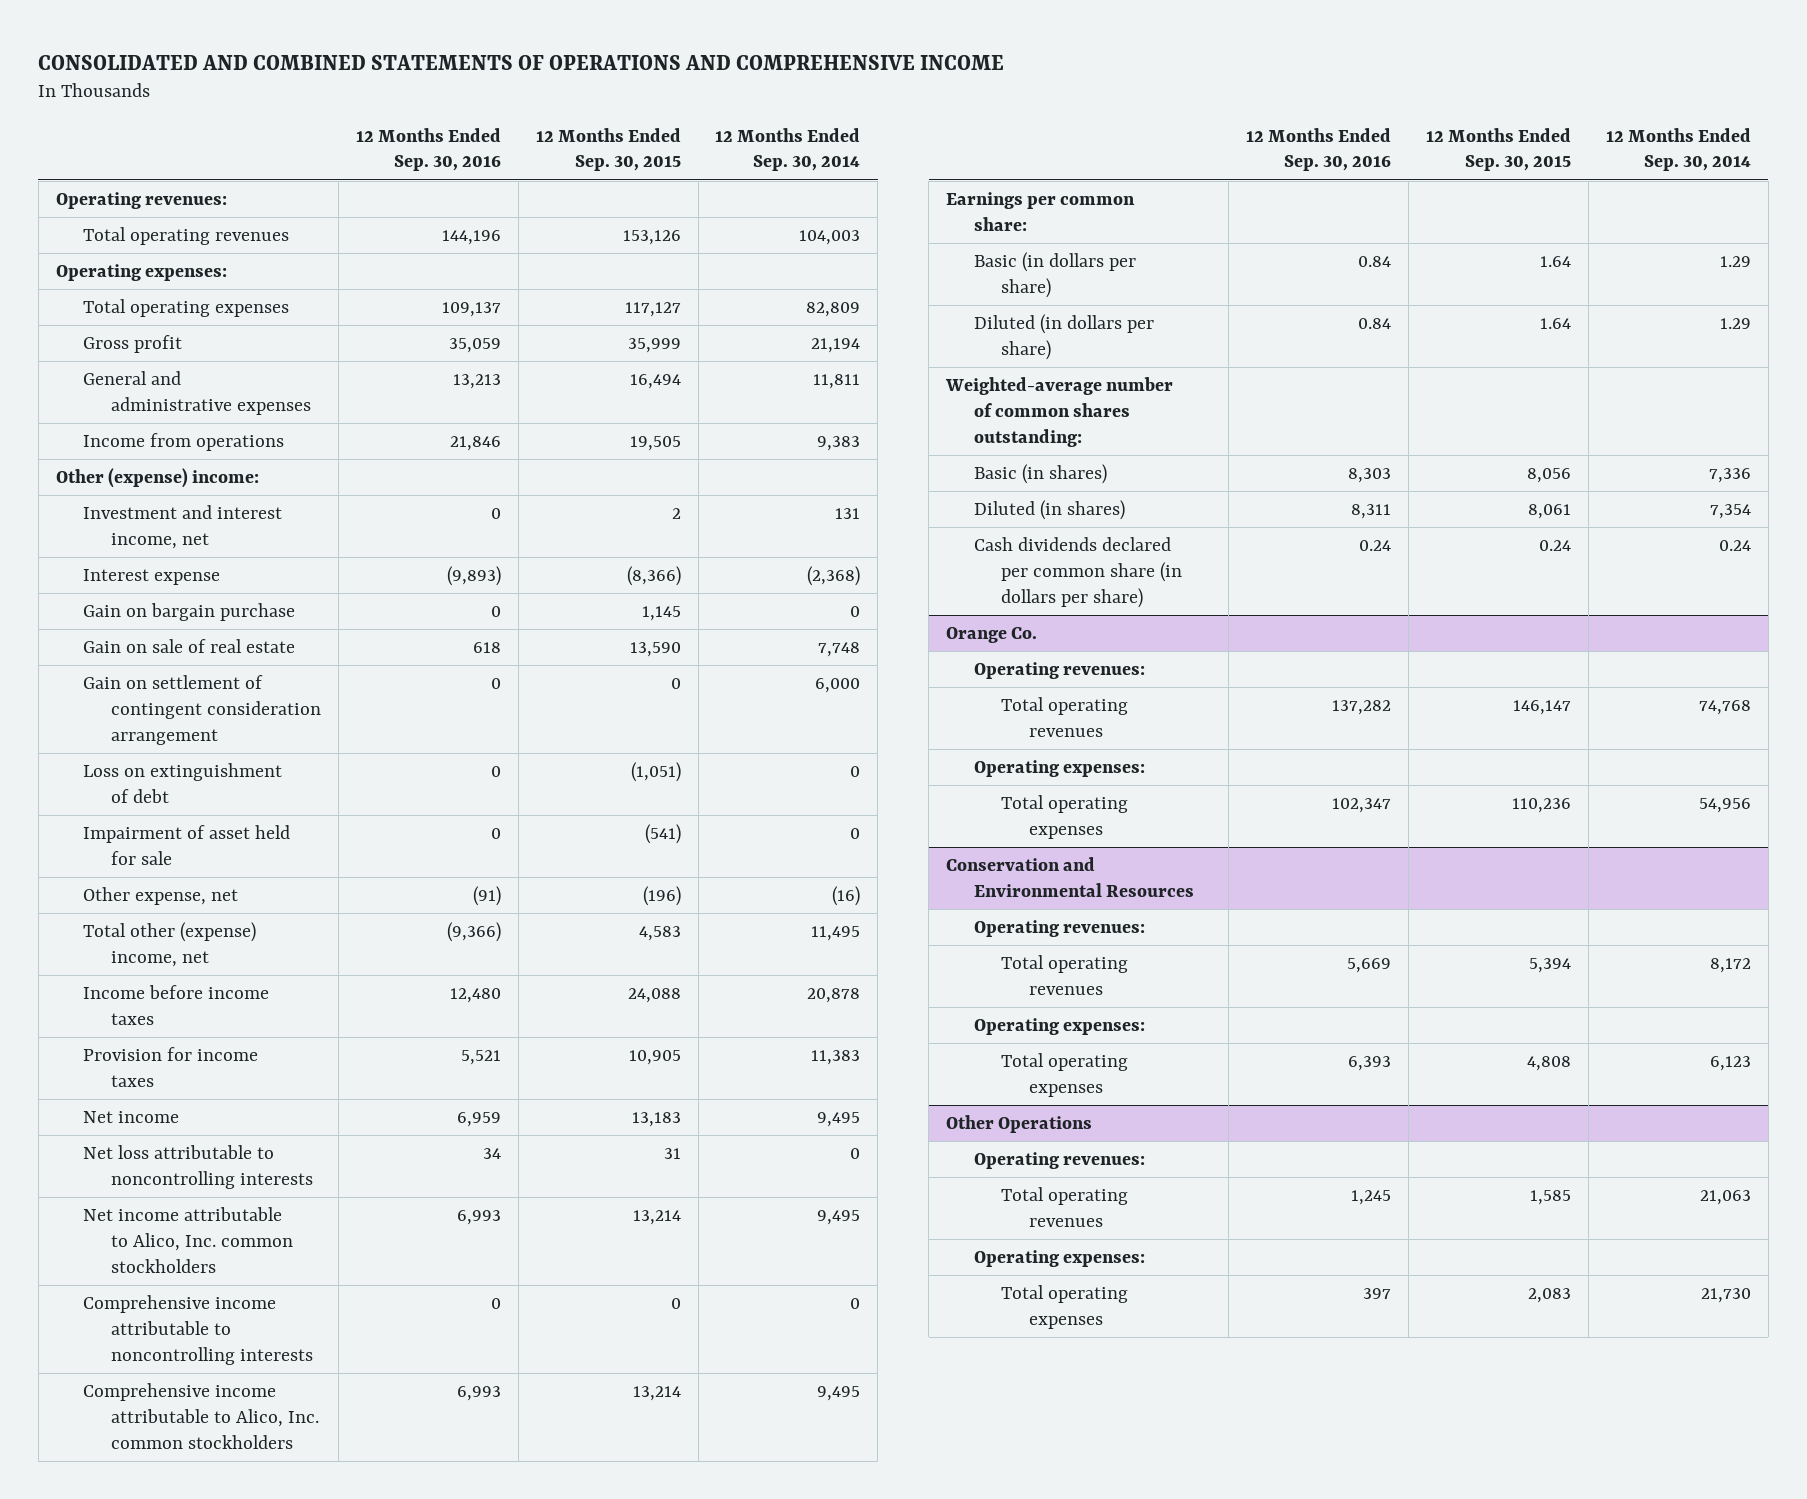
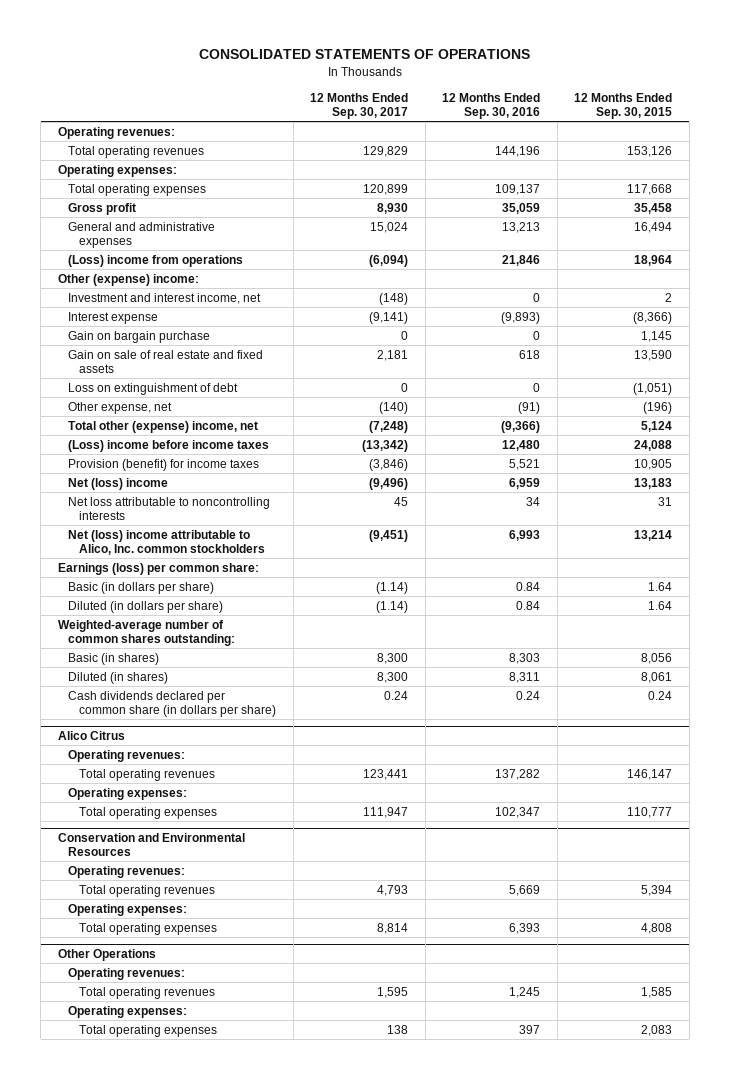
[38,54,1005,70] CONSOLIDATED AND COMBINED STATEMENTS OF OPERATIONS AND COMPREHENSIVE INCOME -> [198,49,530,60] CONSOLIDATED STATEMENTS OF OPERATIONS
[715,127,861,172] 12 Months Ended Sep. 30, 2014 -> none
none -> [310,92,409,120] 12 Months Ended Sep. 30, 2017
[624,301,681,317] 117,127 -> [627,183,673,195] 117,668
[627,337,681,353] 35,999 -> [634,202,673,214] 35,458
[83,432,285,451] Income from operations -> [68,254,244,267] (Loss) income from operations
[629,435,681,451] 19,505 -> [634,254,673,266] 18,964
[83,674,321,745] Gain on settlement of contingent consideration arrangement -> none
[83,638,296,653] Gain on sale of real estate -> [68,349,264,373] Gain on sale of real estate and fixed assets
[83,824,291,865] Impairment of asset held for sale -> none
[638,925,681,941] 4,583 -> [641,420,673,432] 5,124
[83,984,270,1025] Income before income taxes -> [68,439,270,452] (Loss) income before income taxes
[83,1046,259,1087] Provision for income taxes -> [68,458,260,471] Provision (benefit) for income taxes
[83,1110,180,1123] Net income -> [68,477,169,490] Net (loss) income
[83,1294,313,1365] Comprehensive income attributable to noncontrolling interests -> none
[83,1382,319,1449] Comprehensive income attributable to Alico, Inc. common stockholders -> none
[83,1206,293,1273] Net income attributable to Alico, Inc. common stockholders -> [68,529,266,555] Net (loss) income attributable to Alico, Inc. common stockholders
[946,191,1136,231] Earnings per common share: -> [57,562,259,575] Earnings (loss) per common share:
[946,626,1038,643] Orange Co. -> [57,730,125,740] Alico Citrus
[1511,797,1571,813] 110,236 -> [627,806,673,818] 110,777

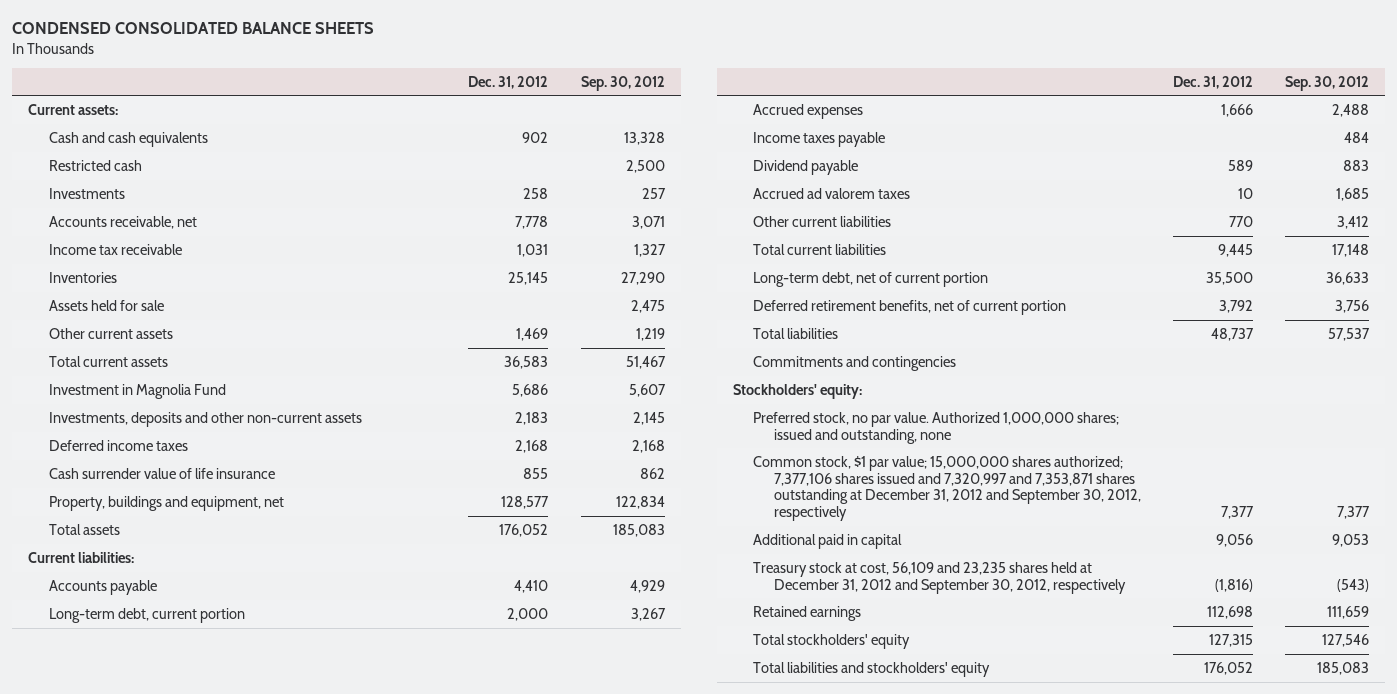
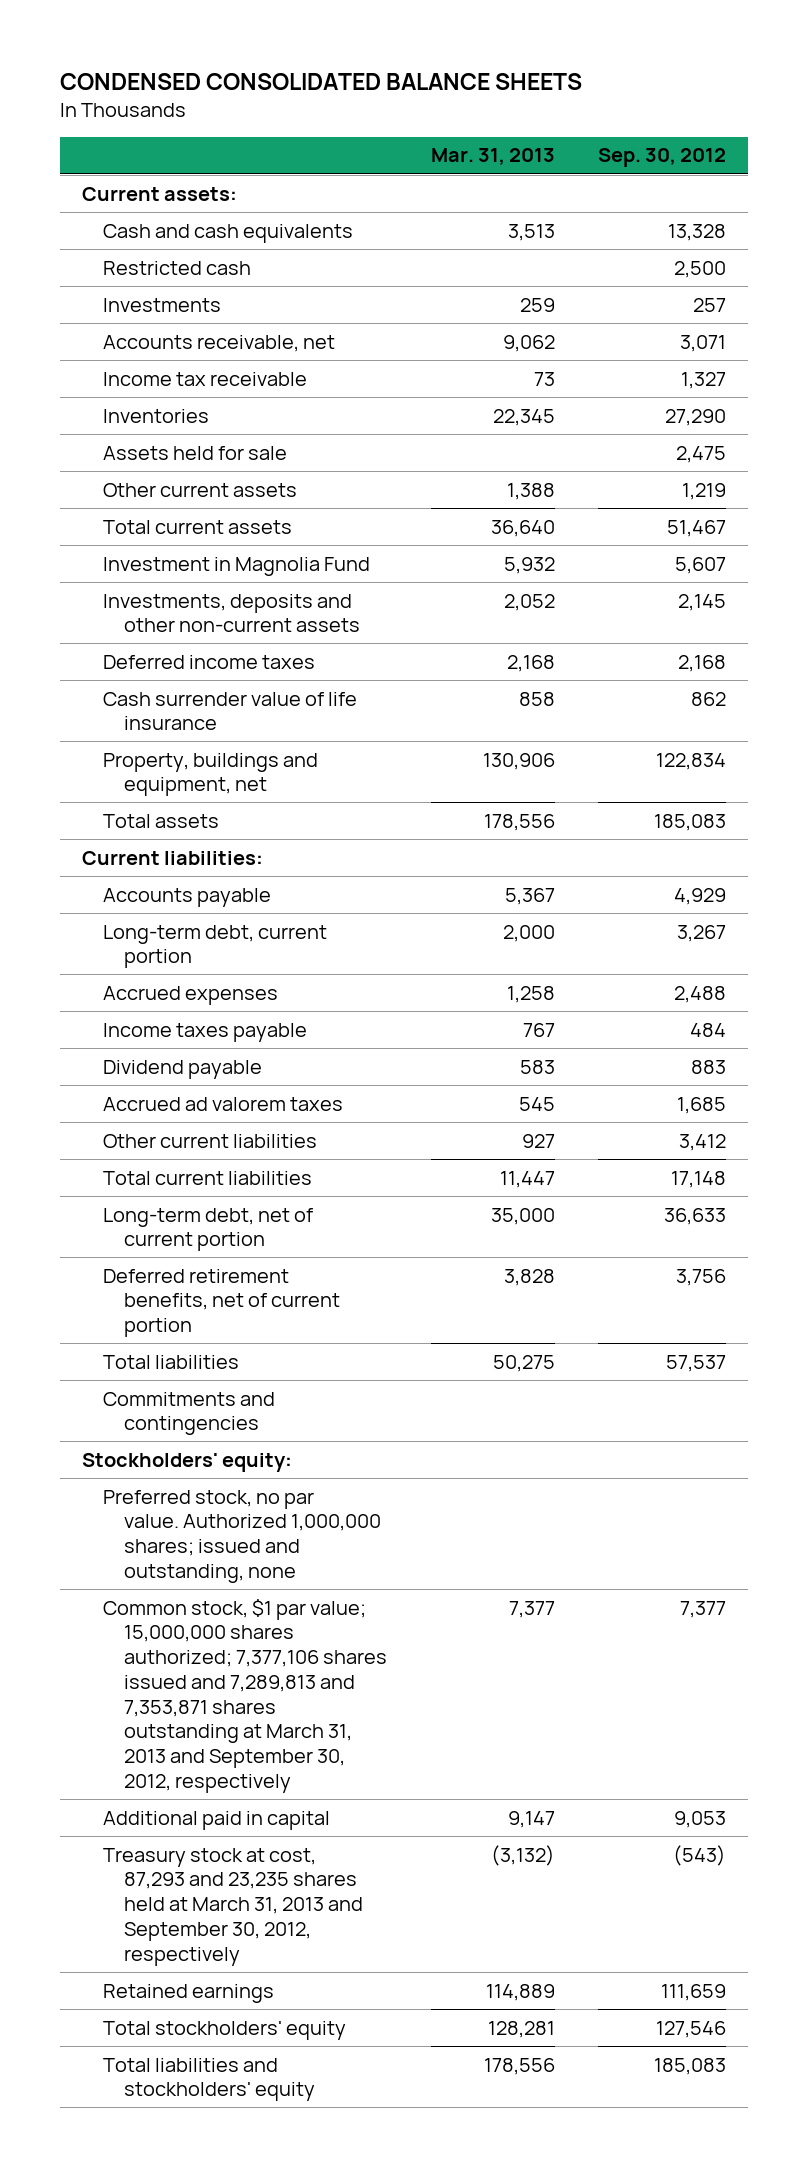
[468,75,549,89] Dec. 31, 2012 -> none
none -> [430,148,555,166] Mar. 31, 2013
[753,455,1141,522] Common stock, $1 par value; 15,000,000 shares authorized; 7,377,106 shares issued and 7,320,997 and 7,353,871 shares outstanding at December 31, 2012 and September 30, 2012, respectively -> [102,1598,387,1793] Common stock, $1 par value; 15,000,000 shares authorized; 7,377,106 shares issued and 7,289,813 and 7,353,871 shares outstanding at March 31, 2013 and September 30, 2012, respectively
[753,561,1126,594] Treasury stock at cost, 56,109 and 23,235 shares held at December 31, 2012 and September 30, 2012, respectively -> [102,1847,363,1966] Treasury stock at cost, 87,293 and 23,235 shares held at March 31, 2013 and September 30, 2012, respectively

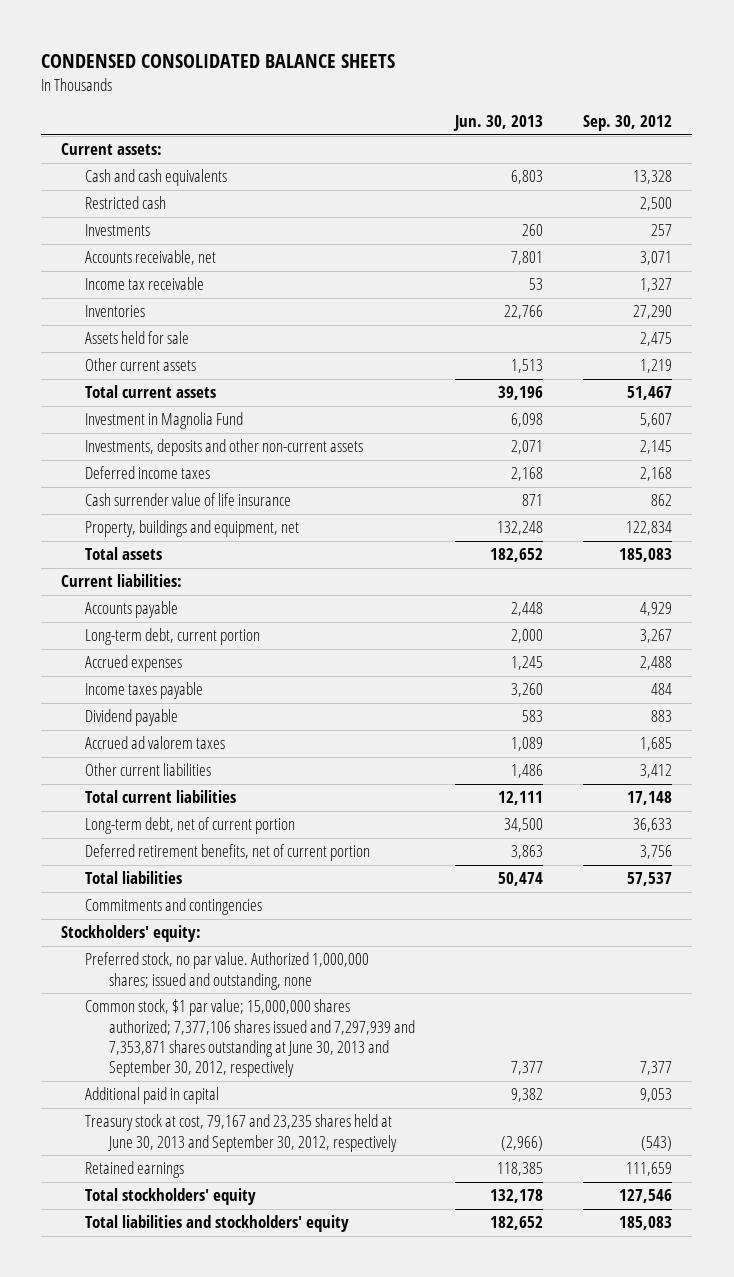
[430,148,555,166] Mar. 31, 2013 -> none
none -> [452,115,543,132] Jun. 30, 2013
[102,1598,387,1793] Common stock, $1 par value; 15,000,000 shares authorized; 7,377,106 shares issued and 7,289,813 and 7,353,871 shares outstanding at March 31, 2013 and September 30, 2012, respectively -> [85,999,415,1078] Common stock, $1 par value; 15,000,000 shares authorized; 7,377,106 shares issued and 7,297,939 and 7,353,871 shares outstanding at June 30, 2013 and September 30, 2012, respectively
[102,1847,363,1966] Treasury stock at cost, 87,293 and 23,235 shares held at March 31, 2013 and September 30, 2012, respectively -> [85,1114,397,1152] Treasury stock at cost, 79,167 and 23,235 shares held at June 30, 2013 and September 30, 2012, respectively

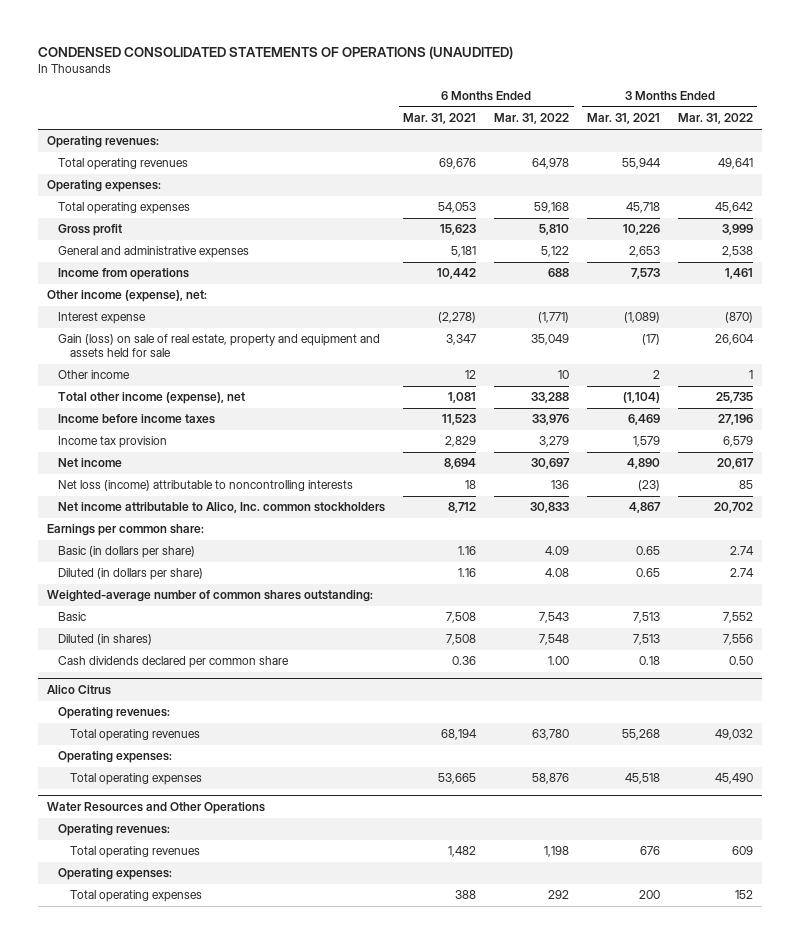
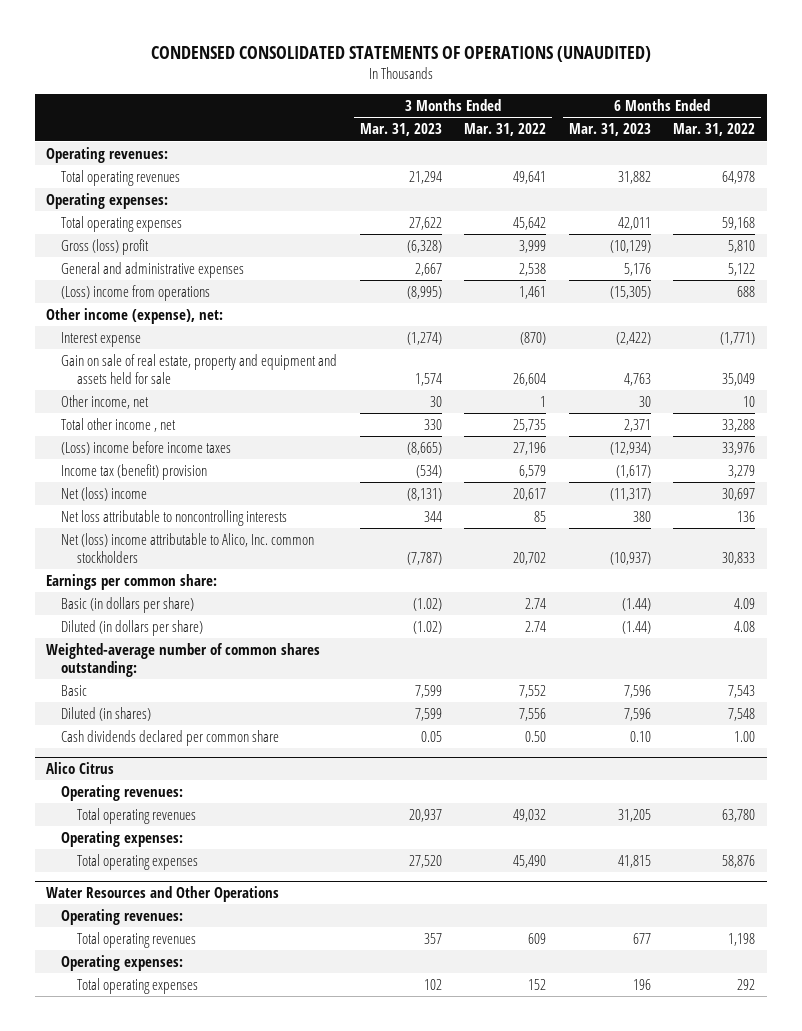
[403,113,477,125] Mar. 31, 2021 -> none
[586,113,660,125] Mar. 31, 2021 -> none
none -> [359,123,442,137] Mar. 31, 2023
none -> [568,123,651,137] Mar. 31, 2023
[58,224,123,237] Gross profit -> [61,239,150,256] Gross (loss) profit
[58,268,190,281] Income from operations -> [61,285,211,302] (Loss) income from operations
[58,334,381,358] Gain (loss) on sale of real estate, property and equipment and assets held for sale -> [61,354,338,385] Gain on sale of real estate, property and equipment and assets held for sale
[58,370,131,380] Other income -> [61,395,150,410] Other income, net
[58,392,246,405] Total other income (expense), net -> [61,418,177,433] Total other income , net
[58,414,216,425] Income before income taxes -> [61,441,232,456] (Loss) income before income taxes
[58,436,168,449] Income tax provision -> [61,464,208,481] Income tax (benefit) provision
[58,458,123,468] Net income -> [61,487,148,502] Net (loss) income
[58,480,354,492] Net loss (income) attributable to noncontrolling interests -> [61,510,288,527] Net loss attributable to noncontrolling interests
[58,502,386,514] Net income attributable to Alico, Inc. common stockholders -> [61,533,315,564] Net (loss) income attributable to Alico, Inc. common stockholders

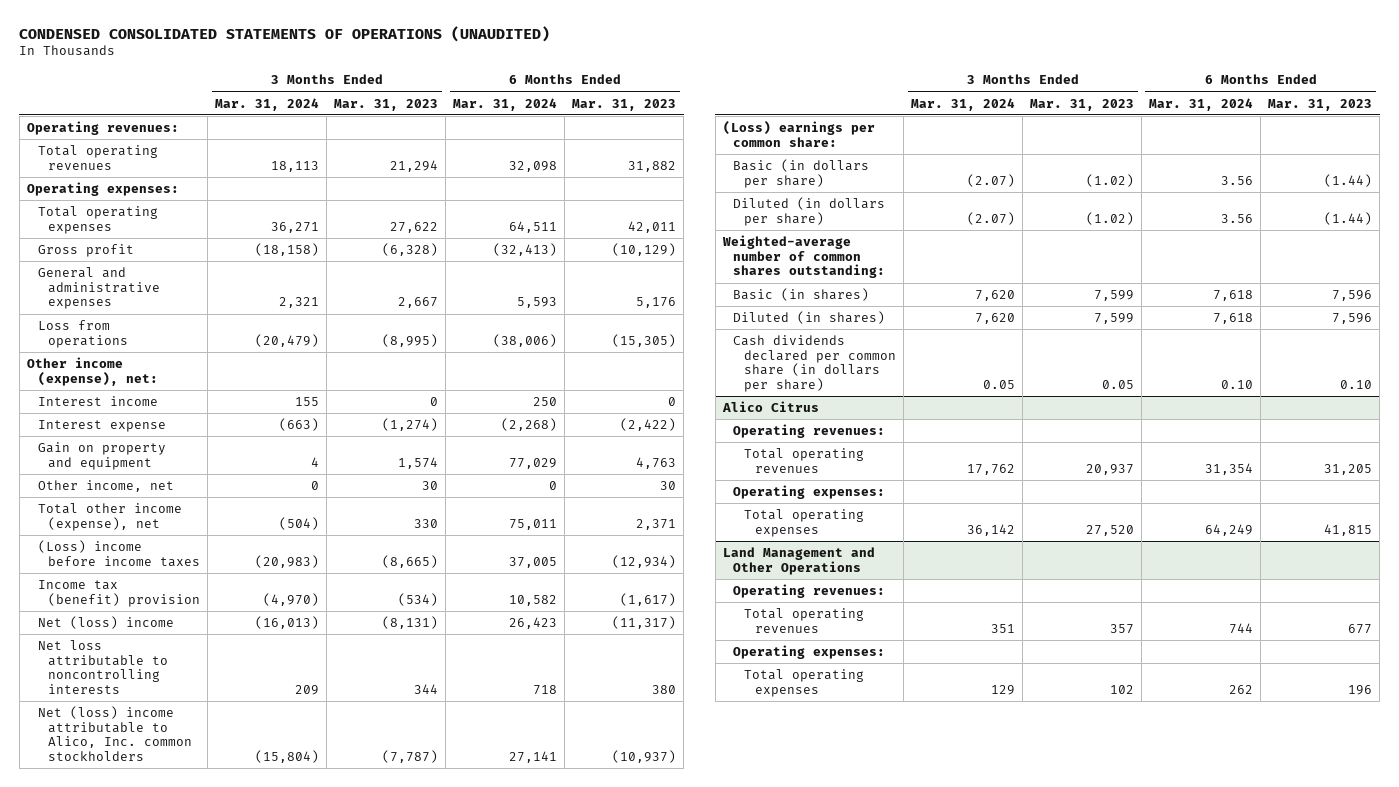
[464,123,547,137] Mar. 31, 2022 -> none
[673,123,756,137] Mar. 31, 2022 -> none
none -> [215,97,320,111] Mar. 31, 2024
none -> [453,97,558,111] Mar. 31, 2024
[61,239,150,256] Gross (loss) profit -> [37,244,134,258] Gross profit
[61,285,211,302] (Loss) income from operations -> [37,320,129,348] Loss from operations
none -> [37,396,158,407] Interest income
[61,354,338,385] Gain on sale of real estate, property and equipment and assets held for sale -> [37,442,166,470] Gain on property and equipment
[61,418,177,433] Total other income , net -> [37,503,182,531] Total other income (expense), net
[46,574,218,591] Earnings per common share: -> [722,121,875,147] (Loss) earnings per common share:
[61,685,88,697] Basic -> [733,288,870,302] Basic (in shares)
[61,730,280,747] Cash dividends declared per common share -> [733,335,897,392] Cash dividends declared per common share (in dollars per share)
[46,886,280,903] Water Resources and Other Operations -> none
none -> [722,547,875,575] Land Management and Other Operations

